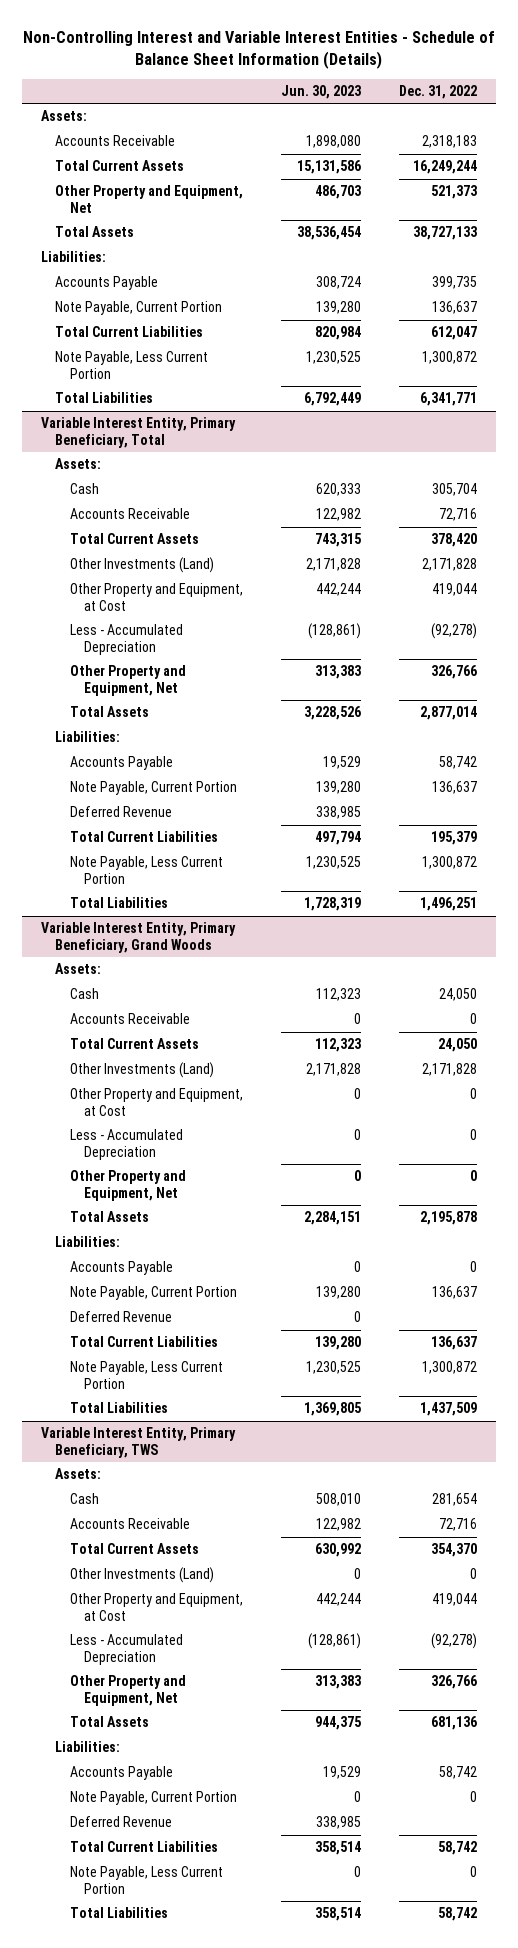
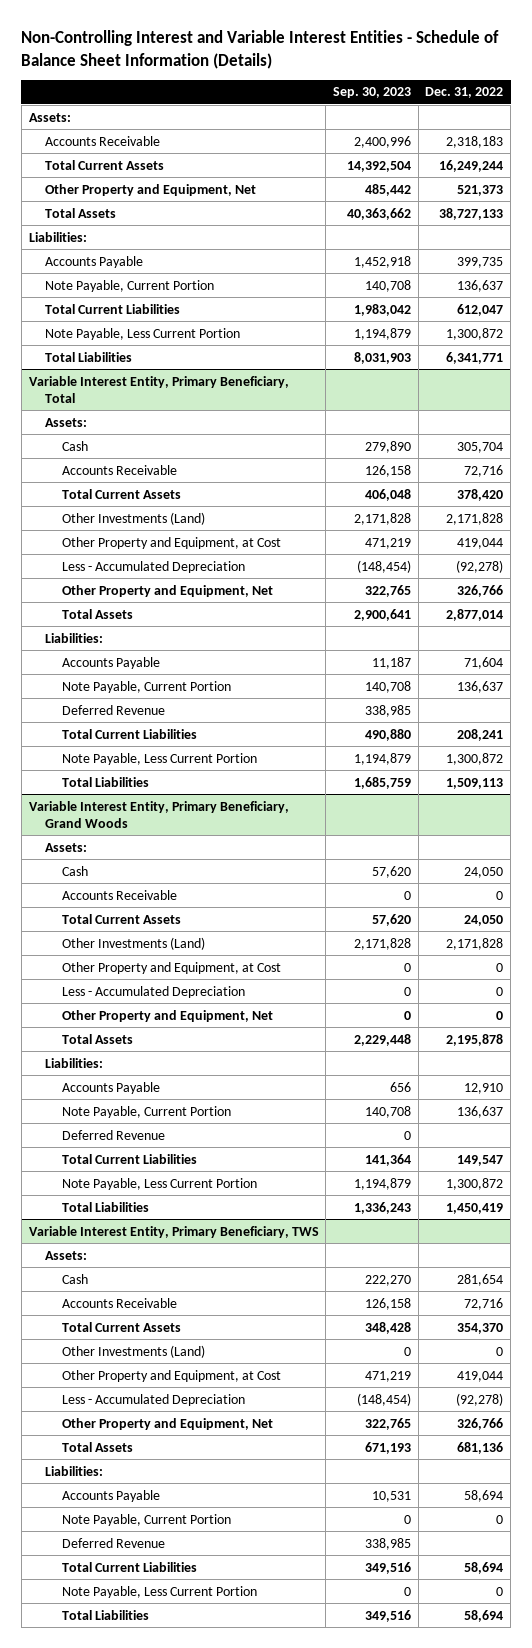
[281,84,362,99] Jun. 30, 2023 -> none
none -> [332,87,411,99] Sep. 30, 2023
[438,756,477,770] 58,742 -> [464,656,504,669] 71,604
[430,831,477,846] 195,379 -> [457,728,504,741] 208,241
[419,897,477,912] 1,496,251 -> [446,777,504,789] 1,509,113
[469,1261,477,1273] 0 -> [464,1082,504,1094] 12,910
[430,1336,477,1351] 136,637 -> [457,1154,504,1166] 149,547
[419,1402,477,1417] 1,437,509 -> [446,1202,504,1214] 1,450,419
[438,1766,477,1780] 58,742 -> [464,1489,504,1502] 58,694
[437,1841,477,1856] 58,742 -> [464,1561,504,1574] 58,694
[437,1907,477,1922] 58,742 -> [464,1609,504,1622] 58,694

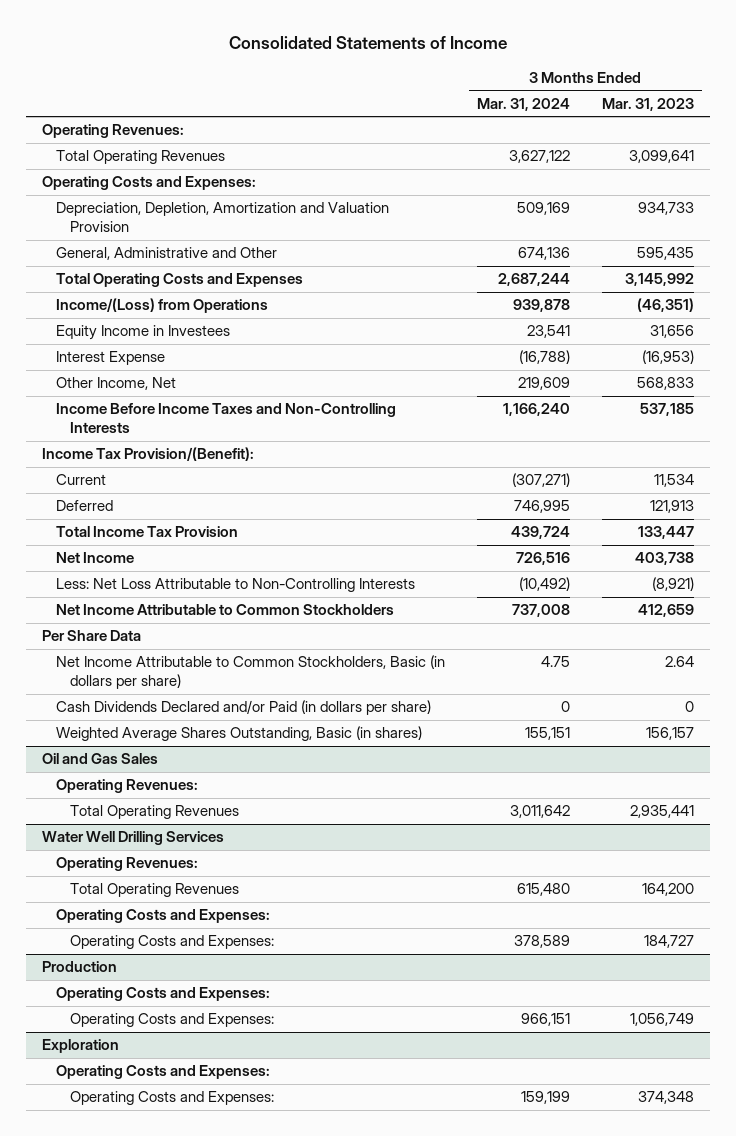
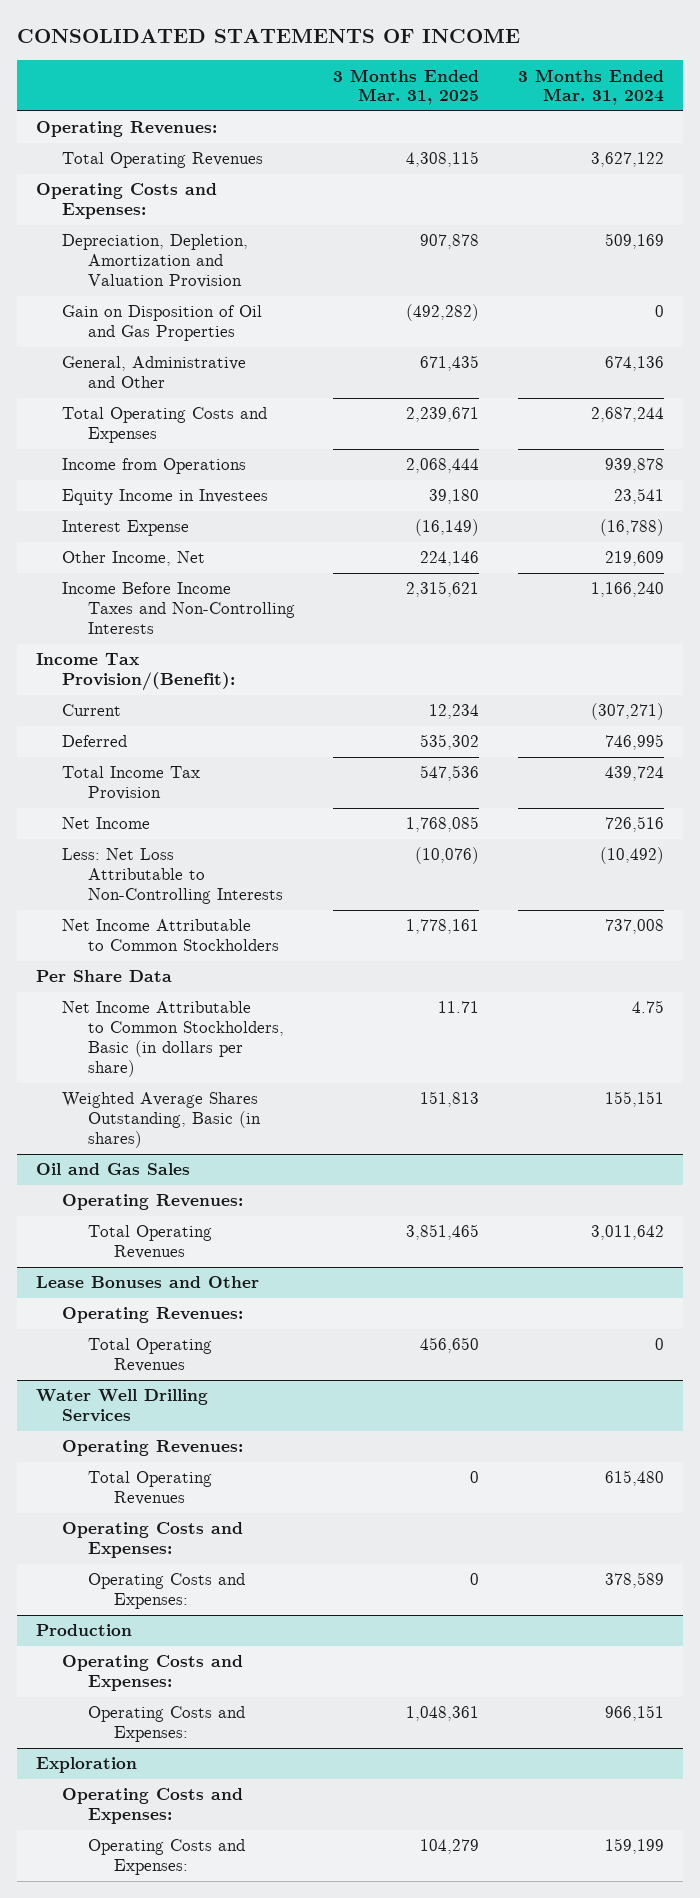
[229,36,508,50] Consolidated Statements of Income -> [16,28,520,44] CONSOLIDATED STATEMENTS OF INCOME
[601,97,694,111] Mar. 31, 2023 -> none
none -> [333,68,480,106] 3 Months Ended Mar. 31, 2025
none -> [61,305,262,342] Gain on Disposition of Oil and Gas Properties
[56,298,269,314] Income/(Loss) from Operations -> [61,458,246,475] Income from Operations
[56,700,432,716] Cash Dividends Declared and/or Paid (in dollars per share) -> none
none -> [35,1276,259,1289] Lease Bonuses and Other
none -> [61,1307,243,1324] Operating Revenues:
none -> [87,1338,212,1373] Total Operating Revenues

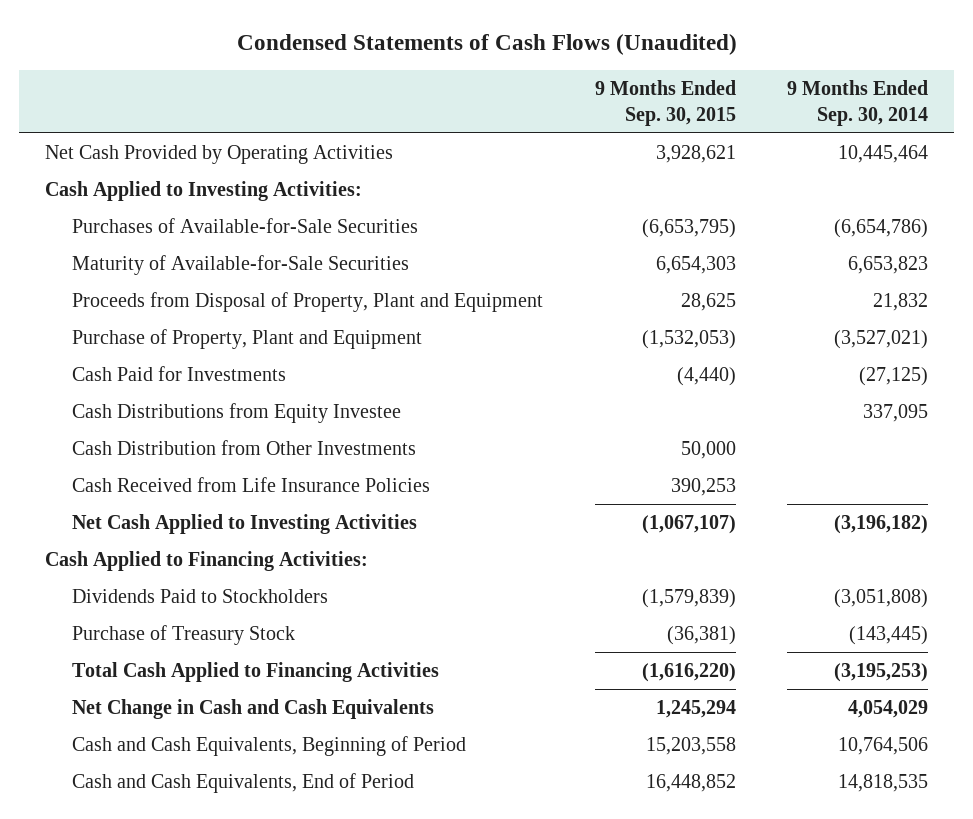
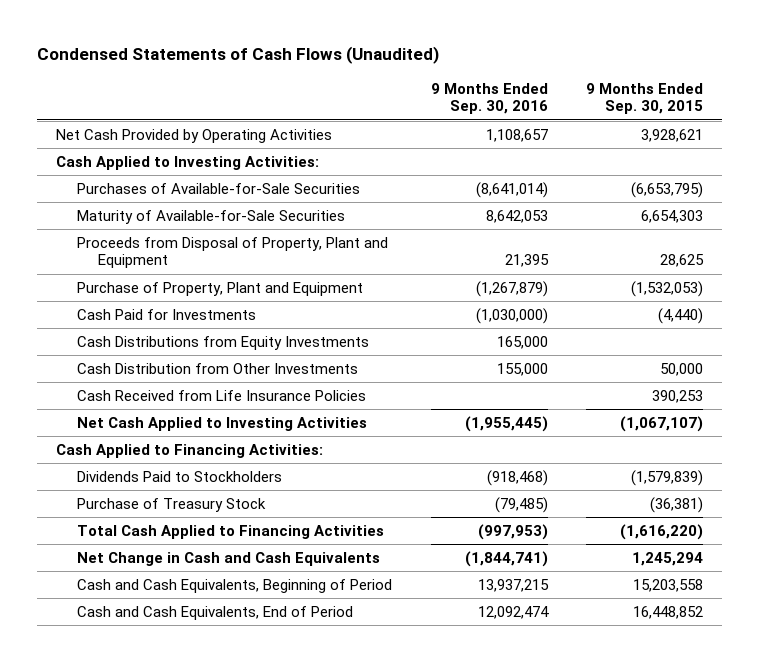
[787,79,929,126] 9 Months Ended Sep. 30, 2014 -> none
none -> [430,82,548,115] 9 Months Ended Sep. 30, 2016
[72,403,402,424] Cash Distributions from Equity Investee -> [77,335,370,350] Cash Distributions from Equity Investments

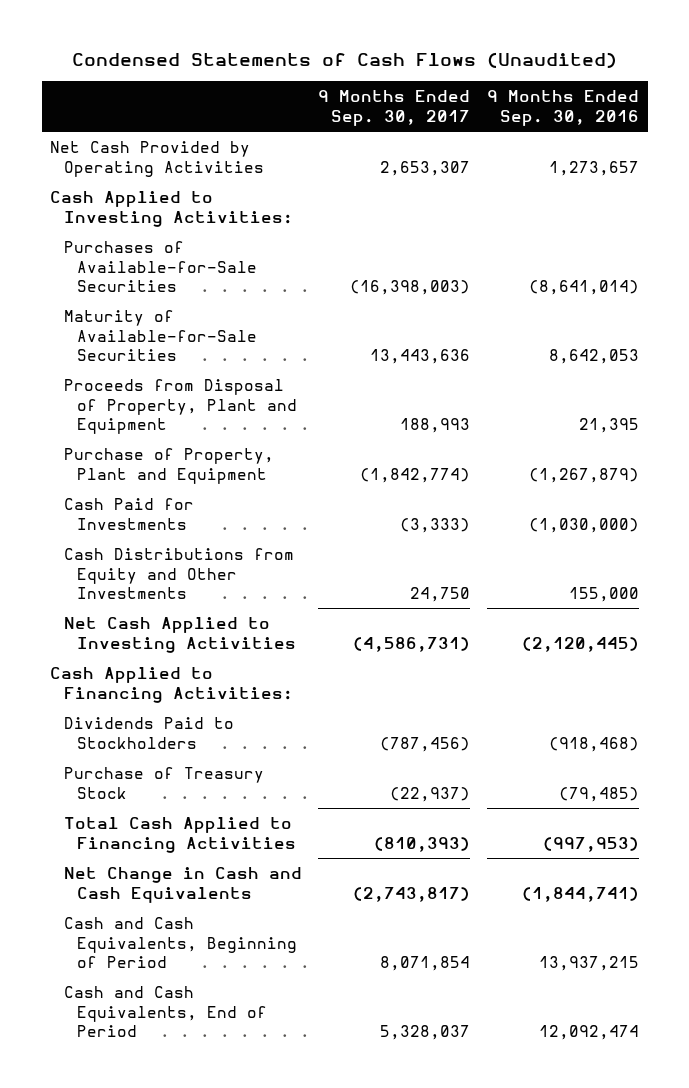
[586,82,704,115] 9 Months Ended Sep. 30, 2015 -> none
none -> [318,90,471,126] 9 Months Ended Sep. 30, 2017
[485,128,548,142] 1,108,657 -> [549,160,640,176] 1,273,657
[77,362,359,374] Cash Distribution from Other Investments -> none
[77,389,367,401] Cash Received from Life Insurance Policies -> none
[77,335,370,350] Cash Distributions from Equity Investments -> [63,548,294,599] Cash Distributions from Equity and Other Investments
[496,335,548,349] 165,000 -> [569,586,640,602] 155,000
[464,415,548,432] (1,955,445) -> [522,636,640,652] (2,120,445)

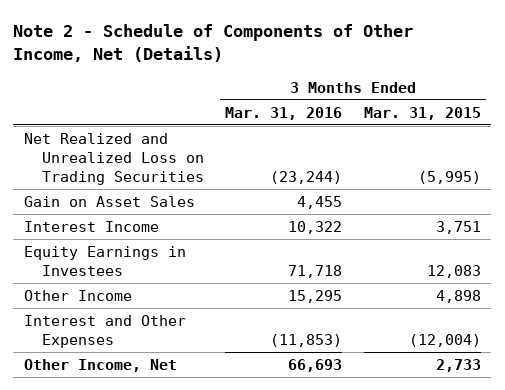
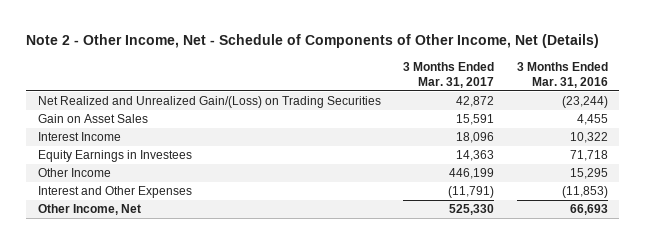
[13,23,414,62] Note 2 - Schedule of Components of Other Income, Net (Details) -> [26,34,600,49] Note 2 - Other Income, Net - Schedule of Components of Other Income, Net (Details)
[363,106,481,120] Mar. 31, 2015 -> none
none -> [403,61,495,88] 3 Months Ended Mar. 31, 2017
[24,132,205,186] Net Realized and Unrealized Loss on Trading Securities -> [37,96,381,109] Net Realized and Unrealized Gain/(Loss) on Trading Securities

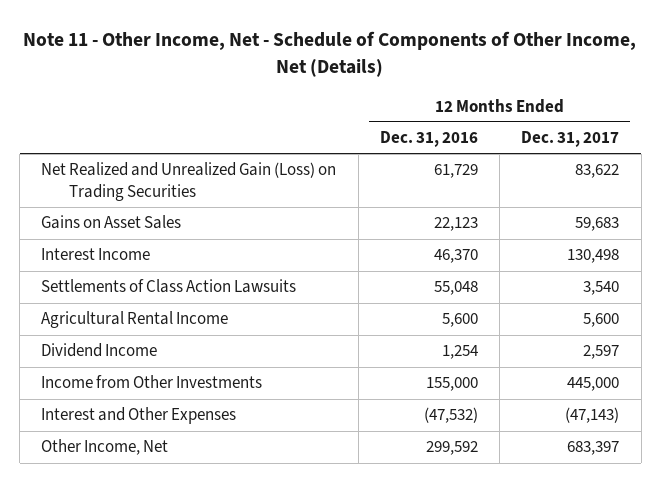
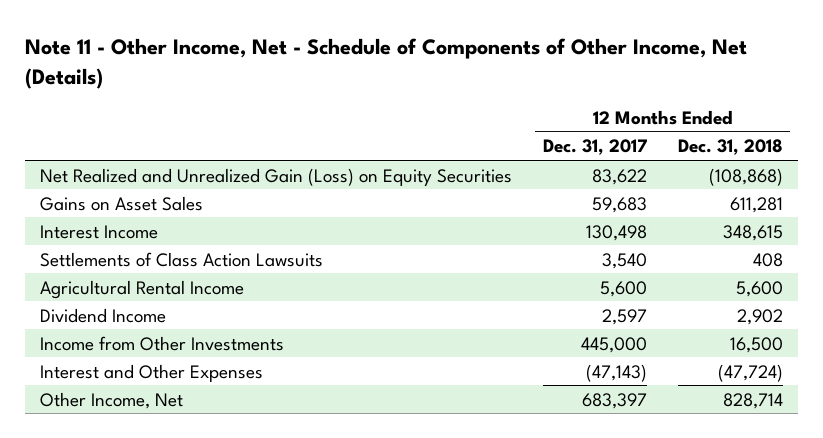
[379,131,478,148] Dec. 31, 2016 -> none
none -> [677,139,783,156] Dec. 31, 2018
[41,162,337,202] Net Realized and Unrealized Gain (Loss) on Trading Securities -> [40,167,513,186] Net Realized and Unrealized Gain (Loss) on Equity Securities

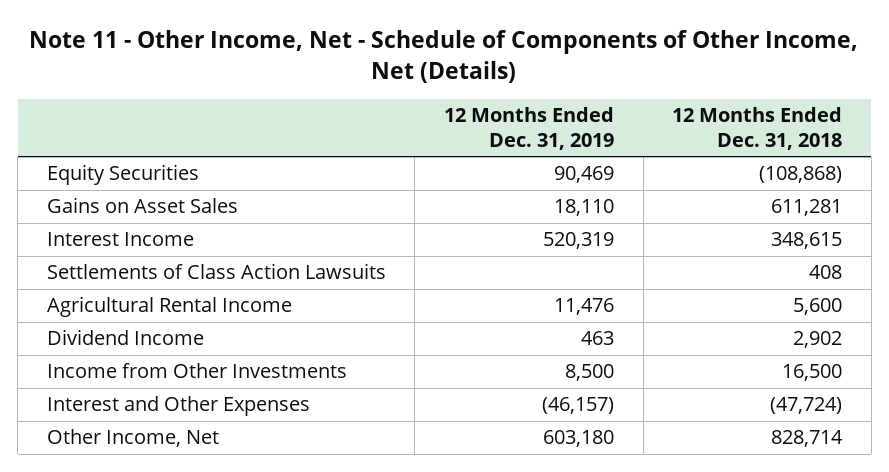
[542,139,647,156] Dec. 31, 2017 -> none
none -> [443,107,614,150] 12 Months Ended Dec. 31, 2019
[40,167,513,186] Net Realized and Unrealized Gain (Loss) on Equity Securities -> [46,164,199,186] Equity Securities

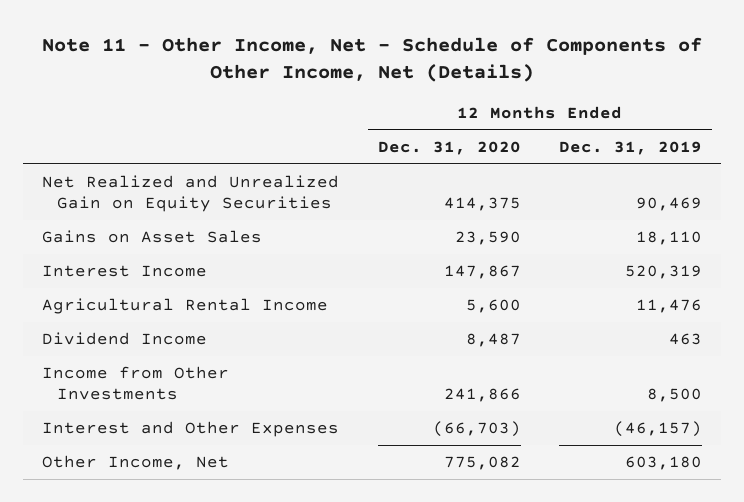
[672,107,843,150] 12 Months Ended Dec. 31, 2018 -> none
none -> [377,141,521,156] Dec. 31, 2020
[46,164,199,186] Equity Securities -> [42,175,340,212] Net Realized and Unrealized Gain on Equity Securities
[46,263,386,280] Settlements of Class Action Lawsuits -> none

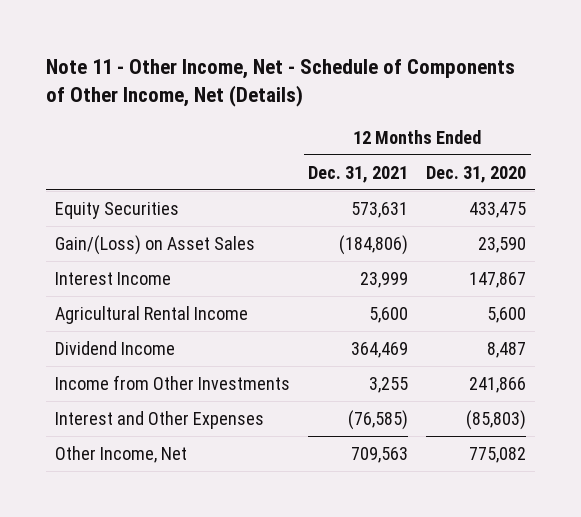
[558,141,702,156] Dec. 31, 2019 -> none
none -> [308,165,409,183] Dec. 31, 2021
[42,175,340,212] Net Realized and Unrealized Gain on Equity Securities -> [55,201,180,219] Equity Securities
[443,196,521,211] 414,375 -> [469,201,527,218] 433,475
[42,230,263,244] Gains on Asset Sales -> [55,234,256,255] Gain/(Loss) on Asset Sales
[432,421,521,438] (66,703) -> [466,409,527,430] (85,803)

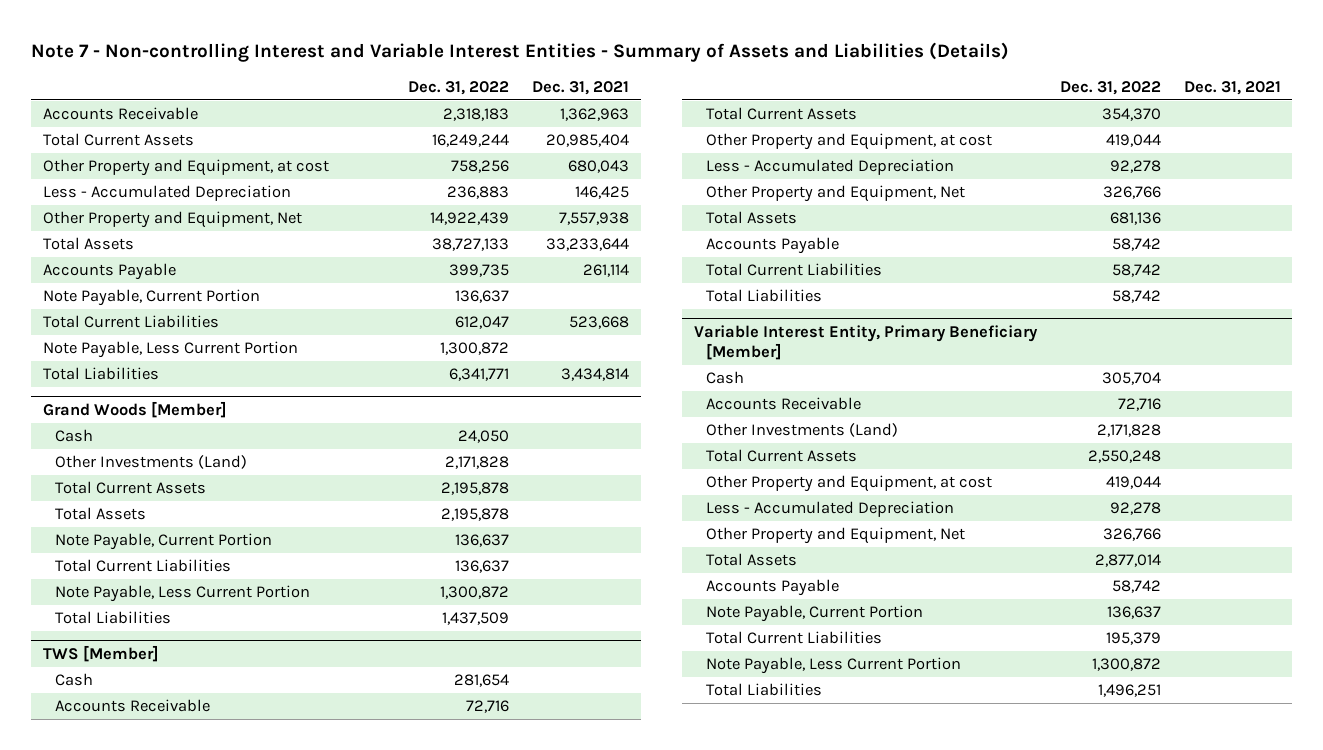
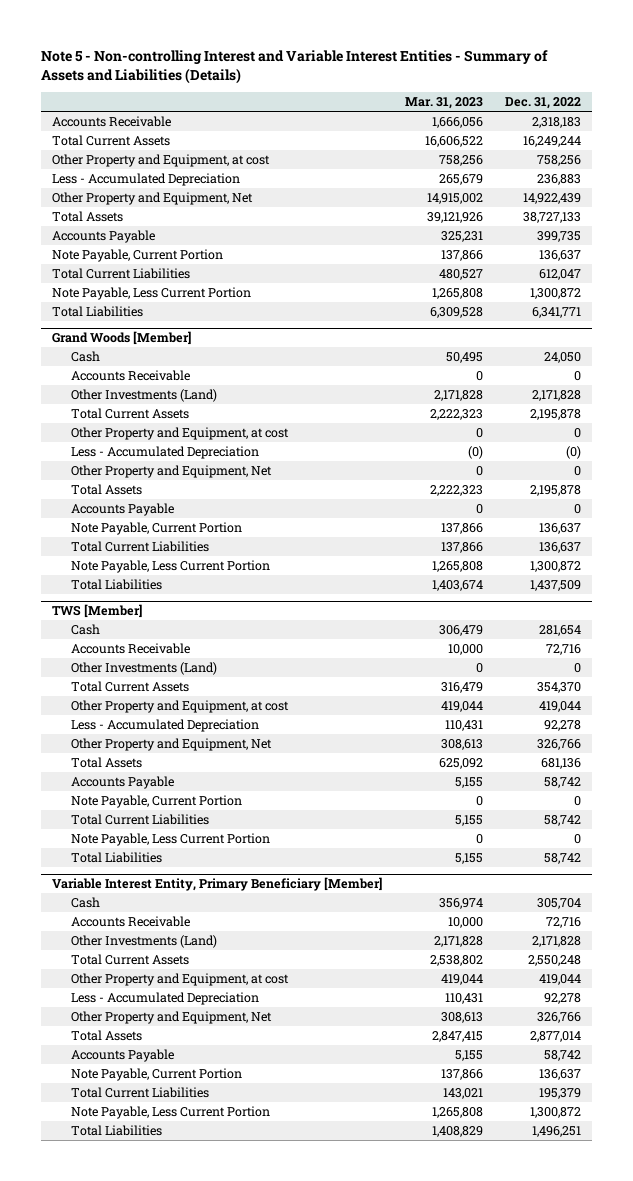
[31,41,1010,62] Note 7 - Non-controlling Interest and Variable Interest Entities - Summary of Assets and Liabilities (Details) -> [41,49,549,84] Note 5 - Non-controlling Interest and Variable Interest Entities - Summary of Assets and Liabilities (Details)
[532,80,630,95] Dec. 31, 2021 -> none
none -> [404,96,483,109] Mar. 31, 2023
none -> [71,369,191,381] Accounts Receivable
none -> [71,426,290,440] Other Property and Equipment, at cost
none -> [71,445,260,459] Less - Accumulated Depreciation
none -> [71,464,273,478] Other Property and Equipment, Net
none -> [71,502,175,516] Accounts Payable
none -> [71,661,218,675] Other Investments (Land)
none -> [71,794,243,808] Note Payable, Current Portion
none -> [71,832,271,846] Note Payable, Less Current Portion

